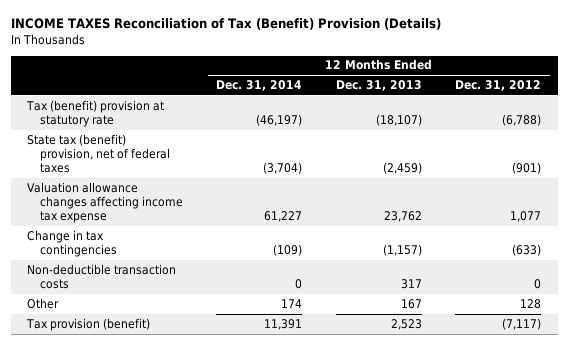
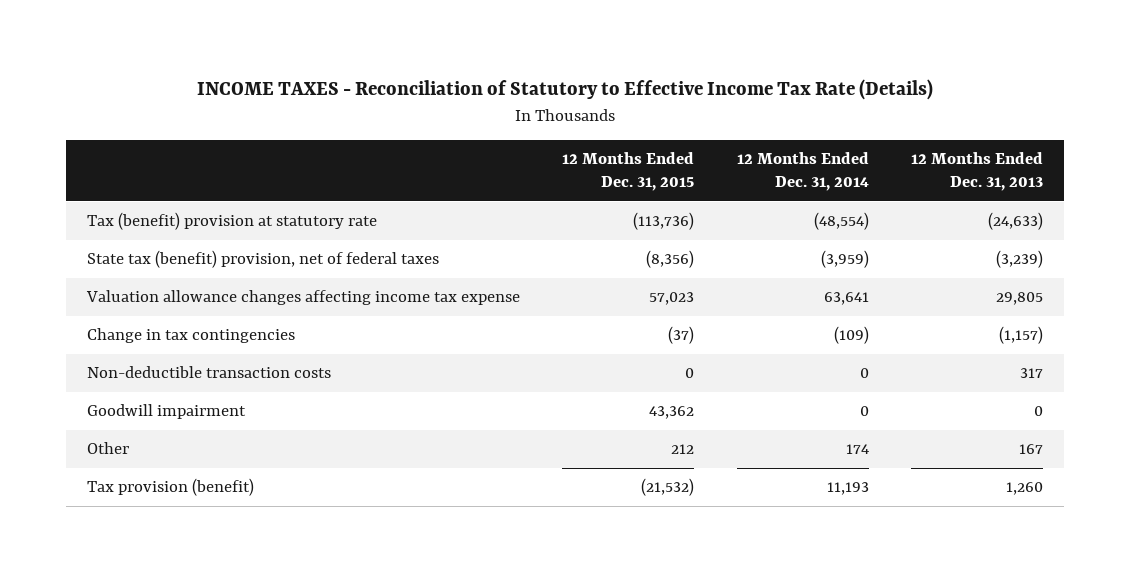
[10,18,441,31] INCOME TAXES Reconciliation of Tax (Benefit) Provision (Details) -> [197,79,934,101] INCOME TAXES - Reconciliation of Statutory to Effective Income Tax Rate (Details)
[455,79,542,91] Dec. 31, 2012 -> none
none -> [562,152,695,191] 12 Months Ended Dec. 31, 2015
[256,113,303,126] (46,197) -> [813,212,869,231] (48,554)
[375,113,422,126] (18,107) -> [988,212,1044,231] (24,633)
[263,162,303,175] (3,704) -> [820,250,869,269] (3,959)
[382,162,422,175] (2,459) -> [996,250,1044,269] (3,239)
[264,211,303,223] 61,227 -> [823,292,869,306] 63,641
[383,211,422,223] 23,762 -> [996,292,1044,306] 29,805
none -> [87,404,247,420] Goodwill impairment
[264,318,303,330] 11,391 -> [826,482,869,496] 11,193
[390,318,422,330] 2,523 -> [1006,482,1044,496] 1,260

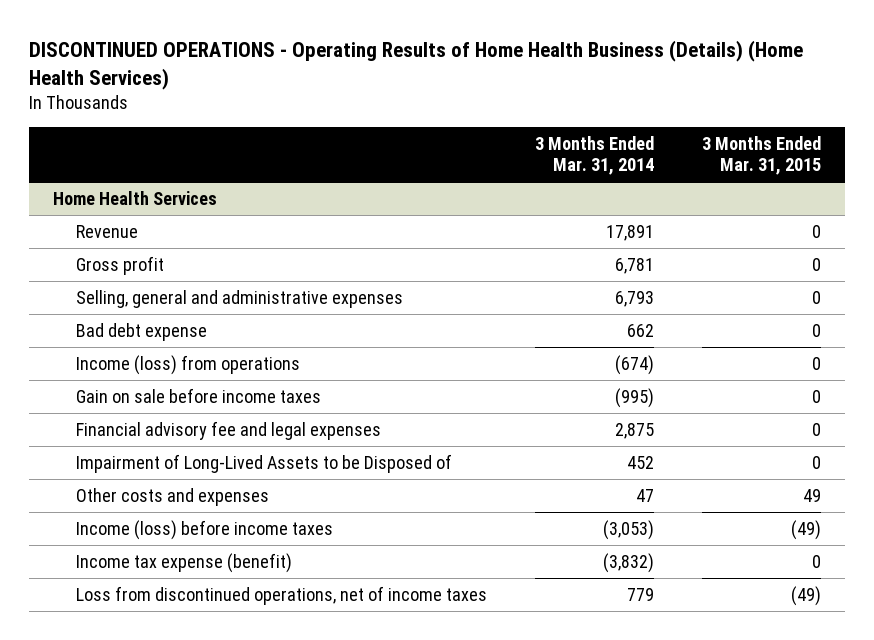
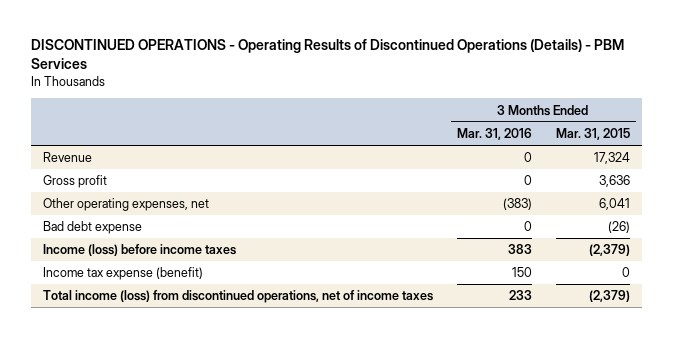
[28,39,803,90] DISCONTINUED OPERATIONS - Operating Results of Home Health Business (Details) (Home Health Services) -> [31,39,625,70] DISCONTINUED OPERATIONS - Operating Results of Discontinued Operations (Details) - PBM Services
[534,136,654,176] 3 Months Ended Mar. 31, 2014 -> none
none -> [456,127,532,140] Mar. 31, 2016
[53,190,218,205] Home Health Services -> none
[75,289,403,308] Selling, general and administrative expenses -> none
[75,354,300,375] Income (loss) from operations -> none
[75,387,321,403] Gain on sale before income taxes -> none
[75,420,381,440] Financial advisory fee and legal expenses -> none
[75,453,452,473] Impairment of Long-Lived Assets to be Disposed of -> none
[75,487,269,506] Other costs and expenses -> none
[811,224,821,238] 0 -> [593,152,630,165] 17,324
[811,257,821,271] 0 -> [598,175,630,188] 3,636
none -> [42,198,209,212] Other operating expenses, net
[811,323,821,337] 0 -> [607,221,630,234] (26)
[790,519,821,540] (49) -> [588,244,630,257] (2,379)
[75,585,487,605] Loss from discontinued operations, net of income taxes -> [42,290,433,304] Total income (loss) from discontinued operations, net of income taxes
[790,585,821,606] (49) -> [588,290,630,303] (2,379)

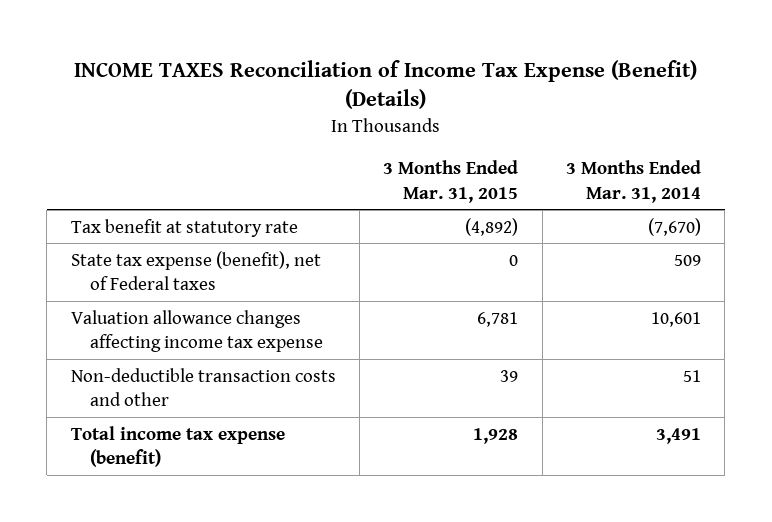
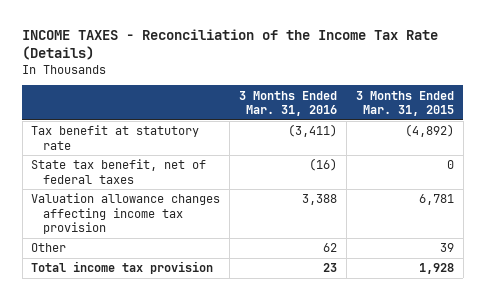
[73,59,697,110] INCOME TAXES Reconciliation of Income Tax Expense (Benefit) (Details) -> [22,29,439,61] INCOME TAXES - Reconciliation of the Income Tax Rate (Details)
[565,160,701,203] 3 Months Ended Mar. 31, 2014 -> none
none -> [239,90,338,117] 3 Months Ended Mar. 31, 2016
[70,250,321,291] State tax expense (benefit), net of Federal taxes -> [31,159,207,184] State tax benefit, net of federal taxes
[70,309,324,353] Valuation allowance changes affecting income tax expense -> [31,193,221,235] Valuation allowance changes affecting income tax provision
[70,367,336,407] Non-deductible transaction costs and other -> [31,243,67,253] Other
[70,425,285,468] Total income tax expense (benefit) -> [31,261,214,275] Total income tax provision

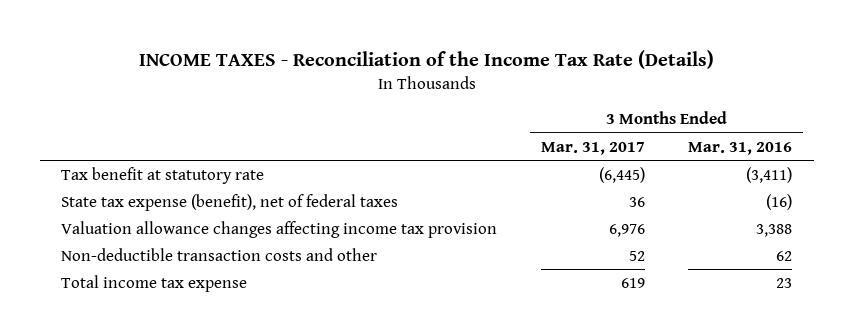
[355,90,454,117] 3 Months Ended Mar. 31, 2015 -> none
none -> [540,141,645,155] Mar. 31, 2017
[31,159,207,184] State tax benefit, net of federal taxes -> [61,193,399,211] State tax expense (benefit), net of federal taxes
[31,243,67,253] Other -> none
none -> [61,247,378,261] Non-deductible transaction costs and other
[31,261,214,275] Total income tax provision -> [61,274,248,292] Total income tax expense

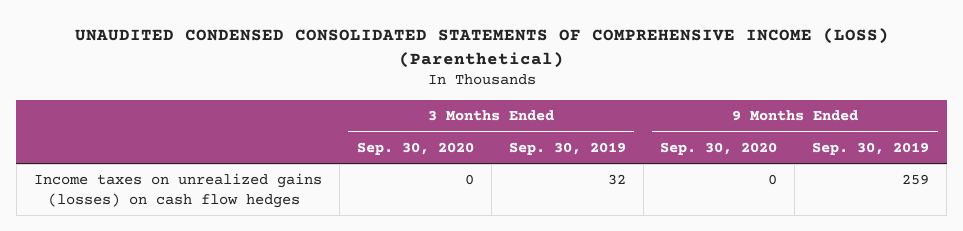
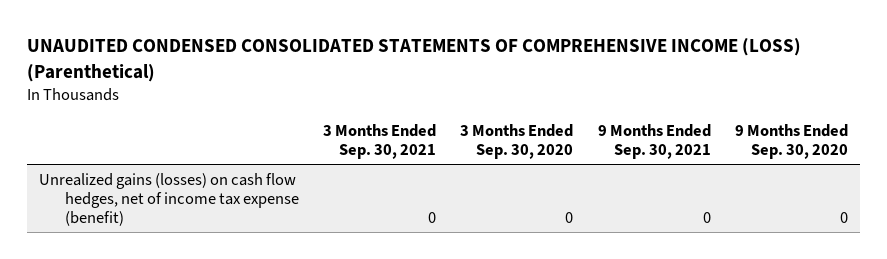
[508,141,626,155] Sep. 30, 2019 -> none
[812,141,930,155] Sep. 30, 2019 -> none
none -> [322,124,436,160] 3 Months Ended Sep. 30, 2021
none -> [597,124,711,160] 9 Months Ended Sep. 30, 2021
[33,173,322,208] Income taxes on unrealized gains (losses) on cash flow hedges -> [38,172,299,226] Unrealized gains (losses) on cash flow hedges, net of income tax expense (benefit)

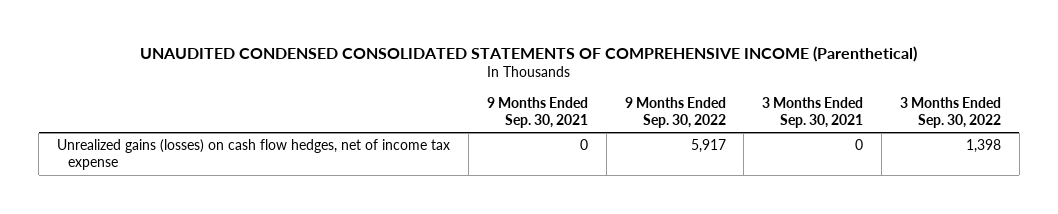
[26,38,801,82] UNAUDITED CONDENSED CONSOLIDATED STATEMENTS OF COMPREHENSIVE INCOME (LOSS) (Parenthetical) -> [140,46,918,63] UNAUDITED CONDENSED CONSOLIDATED STATEMENTS OF COMPREHENSIVE INCOME (Parenthetical)
[460,124,574,160] 3 Months Ended Sep. 30, 2020 -> none
[735,124,849,160] 9 Months Ended Sep. 30, 2020 -> none
none -> [624,97,726,128] 9 Months Ended Sep. 30, 2022
none -> [900,97,1002,128] 3 Months Ended Sep. 30, 2022
[38,172,299,226] Unrealized gains (losses) on cash flow hedges, net of income tax expense (benefit) -> [57,139,451,170] Unrealized gains (losses) on cash flow hedges, net of income tax expense

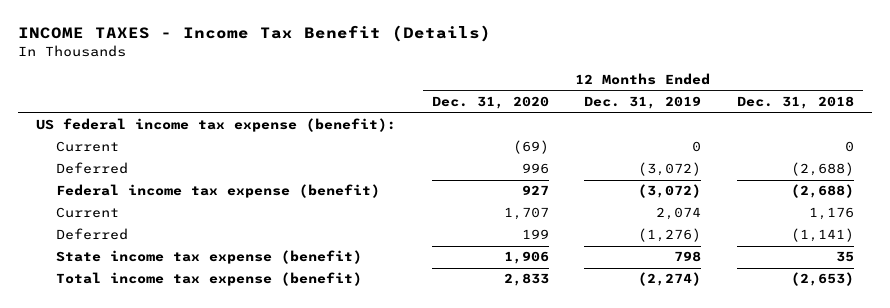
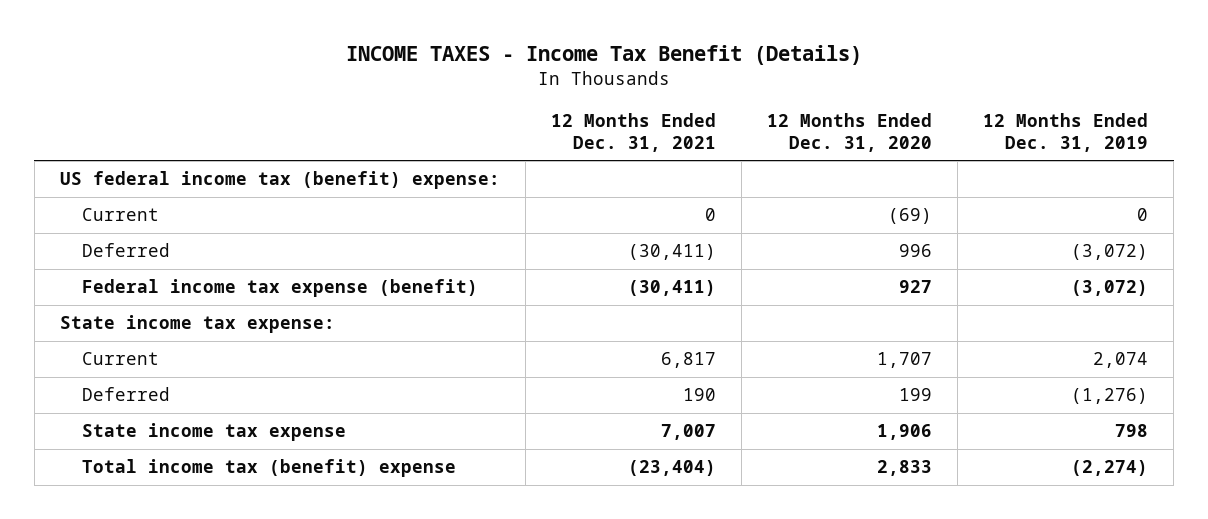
[737,96,855,110] Dec. 31, 2018 -> none
none -> [550,113,716,152] 12 Months Ended Dec. 31, 2021
[36,118,397,133] US federal income tax expense (benefit): -> [59,171,500,190] US federal income tax (benefit) expense:
none -> [59,315,335,334] State income tax expense:
[56,250,363,265] State income tax expense (benefit) -> [81,423,346,442] State income tax expense
[56,272,363,287] Total income tax expense (benefit) -> [81,459,456,478] Total income tax (benefit) expense

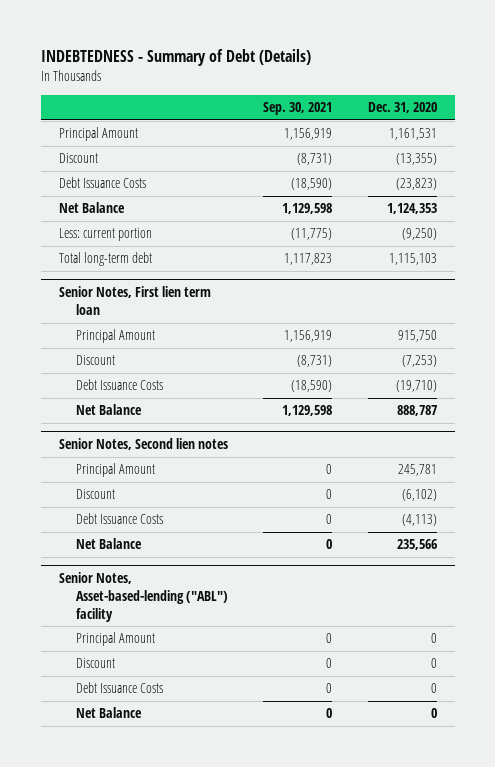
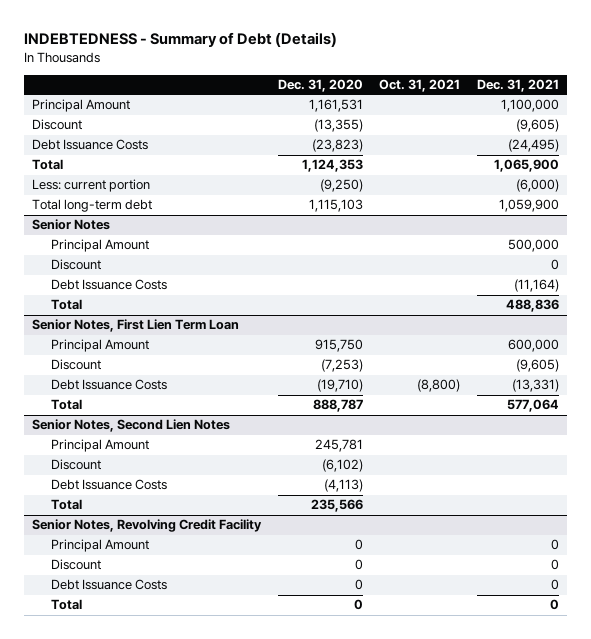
[263,102,333,116] Sep. 30, 2021 -> none
none -> [379,79,461,93] Oct. 31, 2021
none -> [476,79,559,93] Dec. 31, 2021
[58,202,125,214] Net Balance -> [32,159,64,171] Total
none -> [32,219,111,231] Senior Notes
none -> [51,239,150,253] Principal Amount
none -> [51,259,102,271] Discount
none -> [51,279,168,291] Debt Issuance Costs
none -> [51,299,83,311] Total
[58,286,211,316] Senior Notes, First lien term loan -> [32,319,240,333] Senior Notes, First Lien Term Loan
[75,404,142,416] Net Balance -> [51,399,83,411] Total
[58,438,228,451] Senior Notes, Second lien notes -> [32,419,231,433] Senior Notes, Second Lien Notes
[58,572,228,622] Senior Notes, Asset-based-lending ("ABL") facility -> none
[75,538,142,550] Net Balance -> [51,499,83,511] Total
none -> [32,519,263,533] Senior Notes, Revolving Credit Facility
[75,707,142,719] Net Balance -> [51,599,83,611] Total

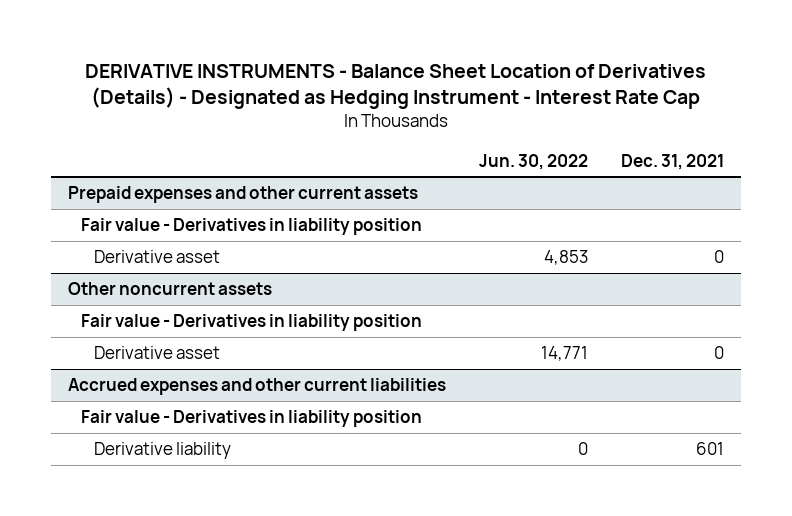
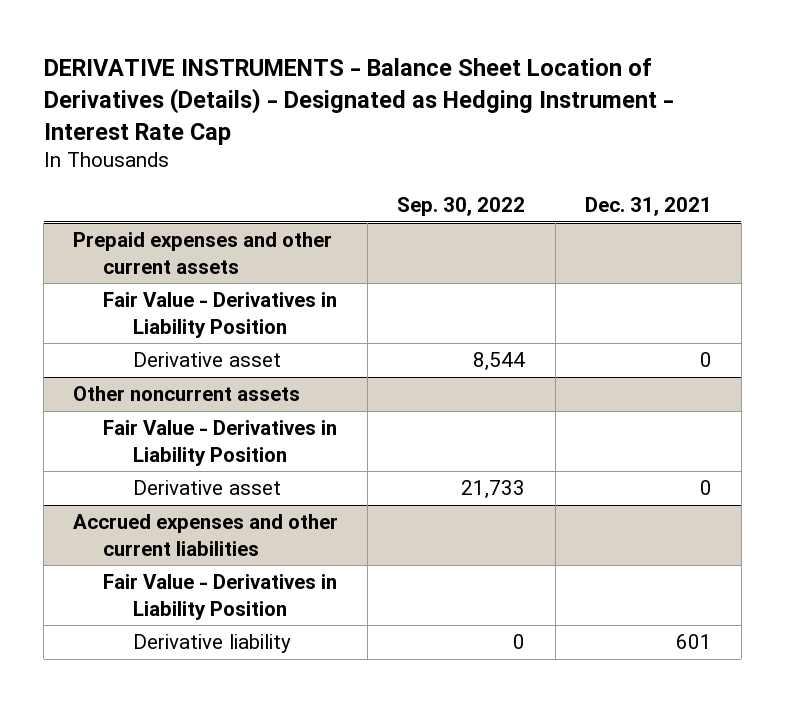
[478,153,588,170] Jun. 30, 2022 -> none
none -> [397,197,526,217] Sep. 30, 2022
[81,218,423,236] Fair value - Derivatives in liability position -> [103,292,338,338] Fair Value - Derivatives in Liability Position
[81,314,423,332] Fair value - Derivatives in liability position -> [103,420,338,466] Fair Value - Derivatives in Liability Position
[81,410,423,428] Fair value - Derivatives in liability position -> [103,574,338,620] Fair Value - Derivatives in Liability Position

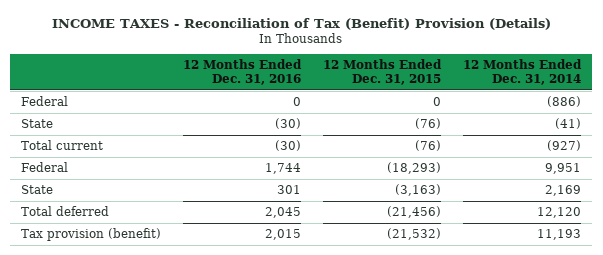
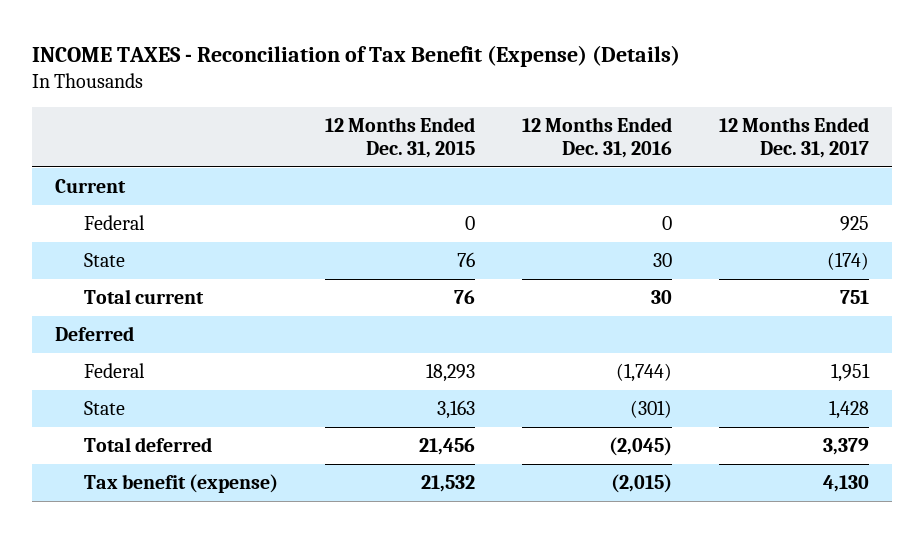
[52,17,552,30] INCOME TAXES - Reconciliation of Tax (Benefit) Provision (Details) -> [32,44,681,67] INCOME TAXES - Reconciliation of Tax Benefit (Expense) (Details)
[463,59,583,85] 12 Months Ended Dec. 31, 2014 -> none
none -> [718,117,869,159] 12 Months Ended Dec. 31, 2017
none -> [55,178,127,193] Current
[275,117,302,129] (30) -> [652,252,672,267] 30
[415,117,442,129] (76) -> [456,251,475,267] 76
[275,139,302,151] (30) -> [650,289,672,304] 30
[415,139,442,151] (76) -> [453,289,475,304] 76
none -> [55,325,135,341] Deferred
[265,162,302,174] 1,744 -> [615,362,672,382] (1,744)
[387,161,442,174] (18,293) -> [425,362,475,382] 18,293
[277,184,302,194] 301 -> [629,399,672,418] (301)
[395,183,442,196] (3,163) -> [436,399,475,419] 3,163
[265,206,302,218] 2,045 -> [608,436,672,456] (2,045)
[387,205,442,218] (21,456) -> [418,437,475,455] 21,456
[21,227,162,241] Tax provision (benefit) -> [83,473,278,493] Tax benefit (expense)
[265,228,302,240] 2,015 -> [610,473,672,493] (2,015)
[387,227,442,240] (21,532) -> [420,474,475,492] 21,532

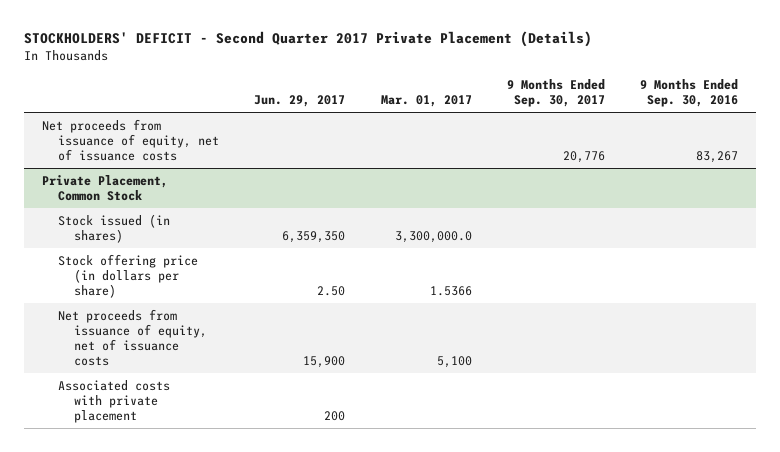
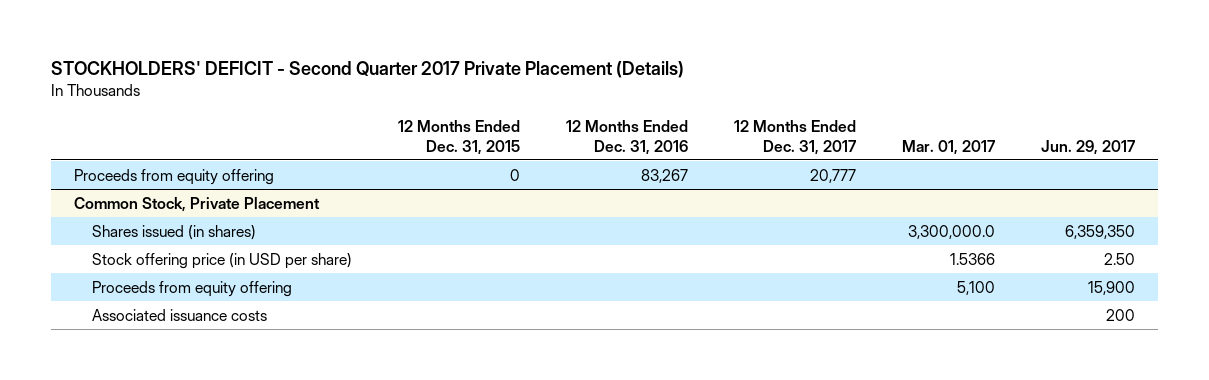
[506,78,605,108] 9 Months Ended Sep. 30, 2017 -> none
[640,78,739,108] 9 Months Ended Sep. 30, 2016 -> none
none -> [398,119,521,155] 12 Months Ended Dec. 31, 2015
none -> [566,119,689,155] 12 Months Ended Dec. 31, 2016
none -> [734,119,857,155] 12 Months Ended Dec. 31, 2017
[41,118,219,161] Net proceeds from issuance of equity, net of issuance costs -> [73,168,274,185] Proceeds from equity offering
[41,174,168,201] Private Placement, Common Stock -> [73,196,320,212] Common Stock, Private Placement
[57,213,170,243] Stock issued (in shares) -> [92,224,257,240] Shares issued (in shares)
[57,253,198,298] Stock offering price (in dollars per share) -> [92,252,353,269] Stock offering price (in USD per share)
[57,308,207,367] Net proceeds from issuance of equity, net of issuance costs -> [92,280,293,297] Proceeds from equity offering
[57,379,170,423] Associated costs with private placement -> [92,308,268,321] Associated issuance costs

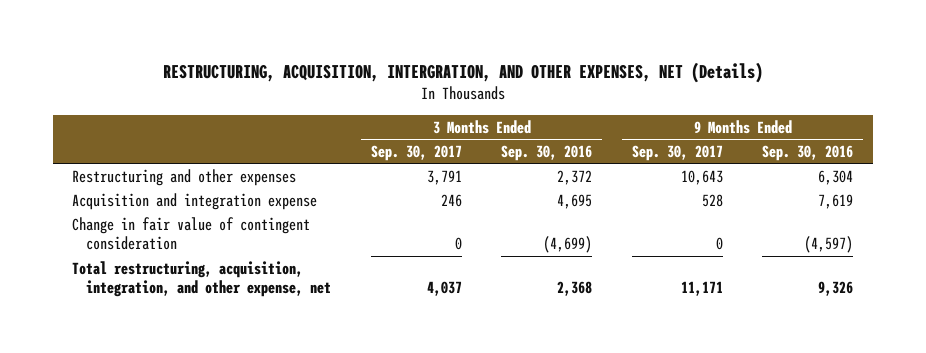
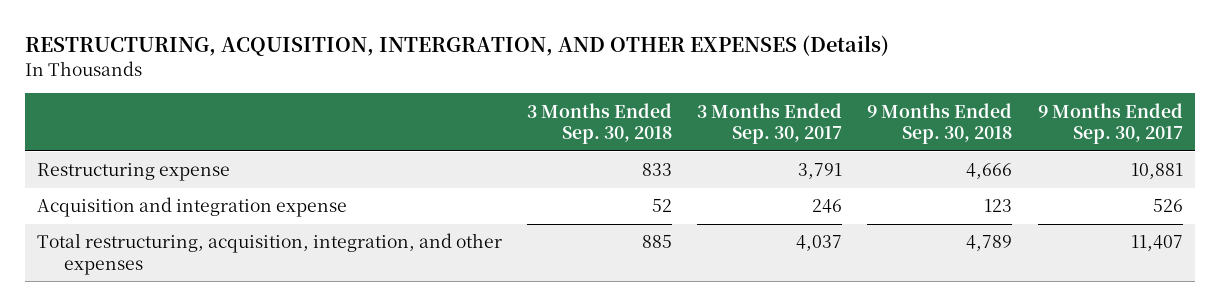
[162,61,763,83] RESTRUCTURING, ACQUISITION, INTERGRATION, AND OTHER EXPENSES, NET (Details) -> [24,34,889,56] RESTRUCTURING, ACQUISITION, INTERGRATION, AND OTHER EXPENSES (Details)
[501,144,593,161] Sep. 30, 2016 -> none
[762,144,854,161] Sep. 30, 2016 -> none
none -> [527,102,673,145] 3 Months Ended Sep. 30, 2018
none -> [867,102,1013,145] 9 Months Ended Sep. 30, 2018
[72,216,311,251] Change in fair value of contingent consideration -> none
[72,168,297,186] Restructuring and other expenses -> [37,163,231,182] Restructuring expense
[680,169,723,185] 10,643 -> [1130,163,1183,180] 10,881
[701,193,723,207] 528 -> [1152,199,1183,213] 526
[72,260,332,298] Total restructuring, acquisition, integration, and other expense, net -> [37,233,503,275] Total restructuring, acquisition, integration, and other expenses
[680,281,723,297] 11,171 -> [1130,235,1183,252] 11,407

